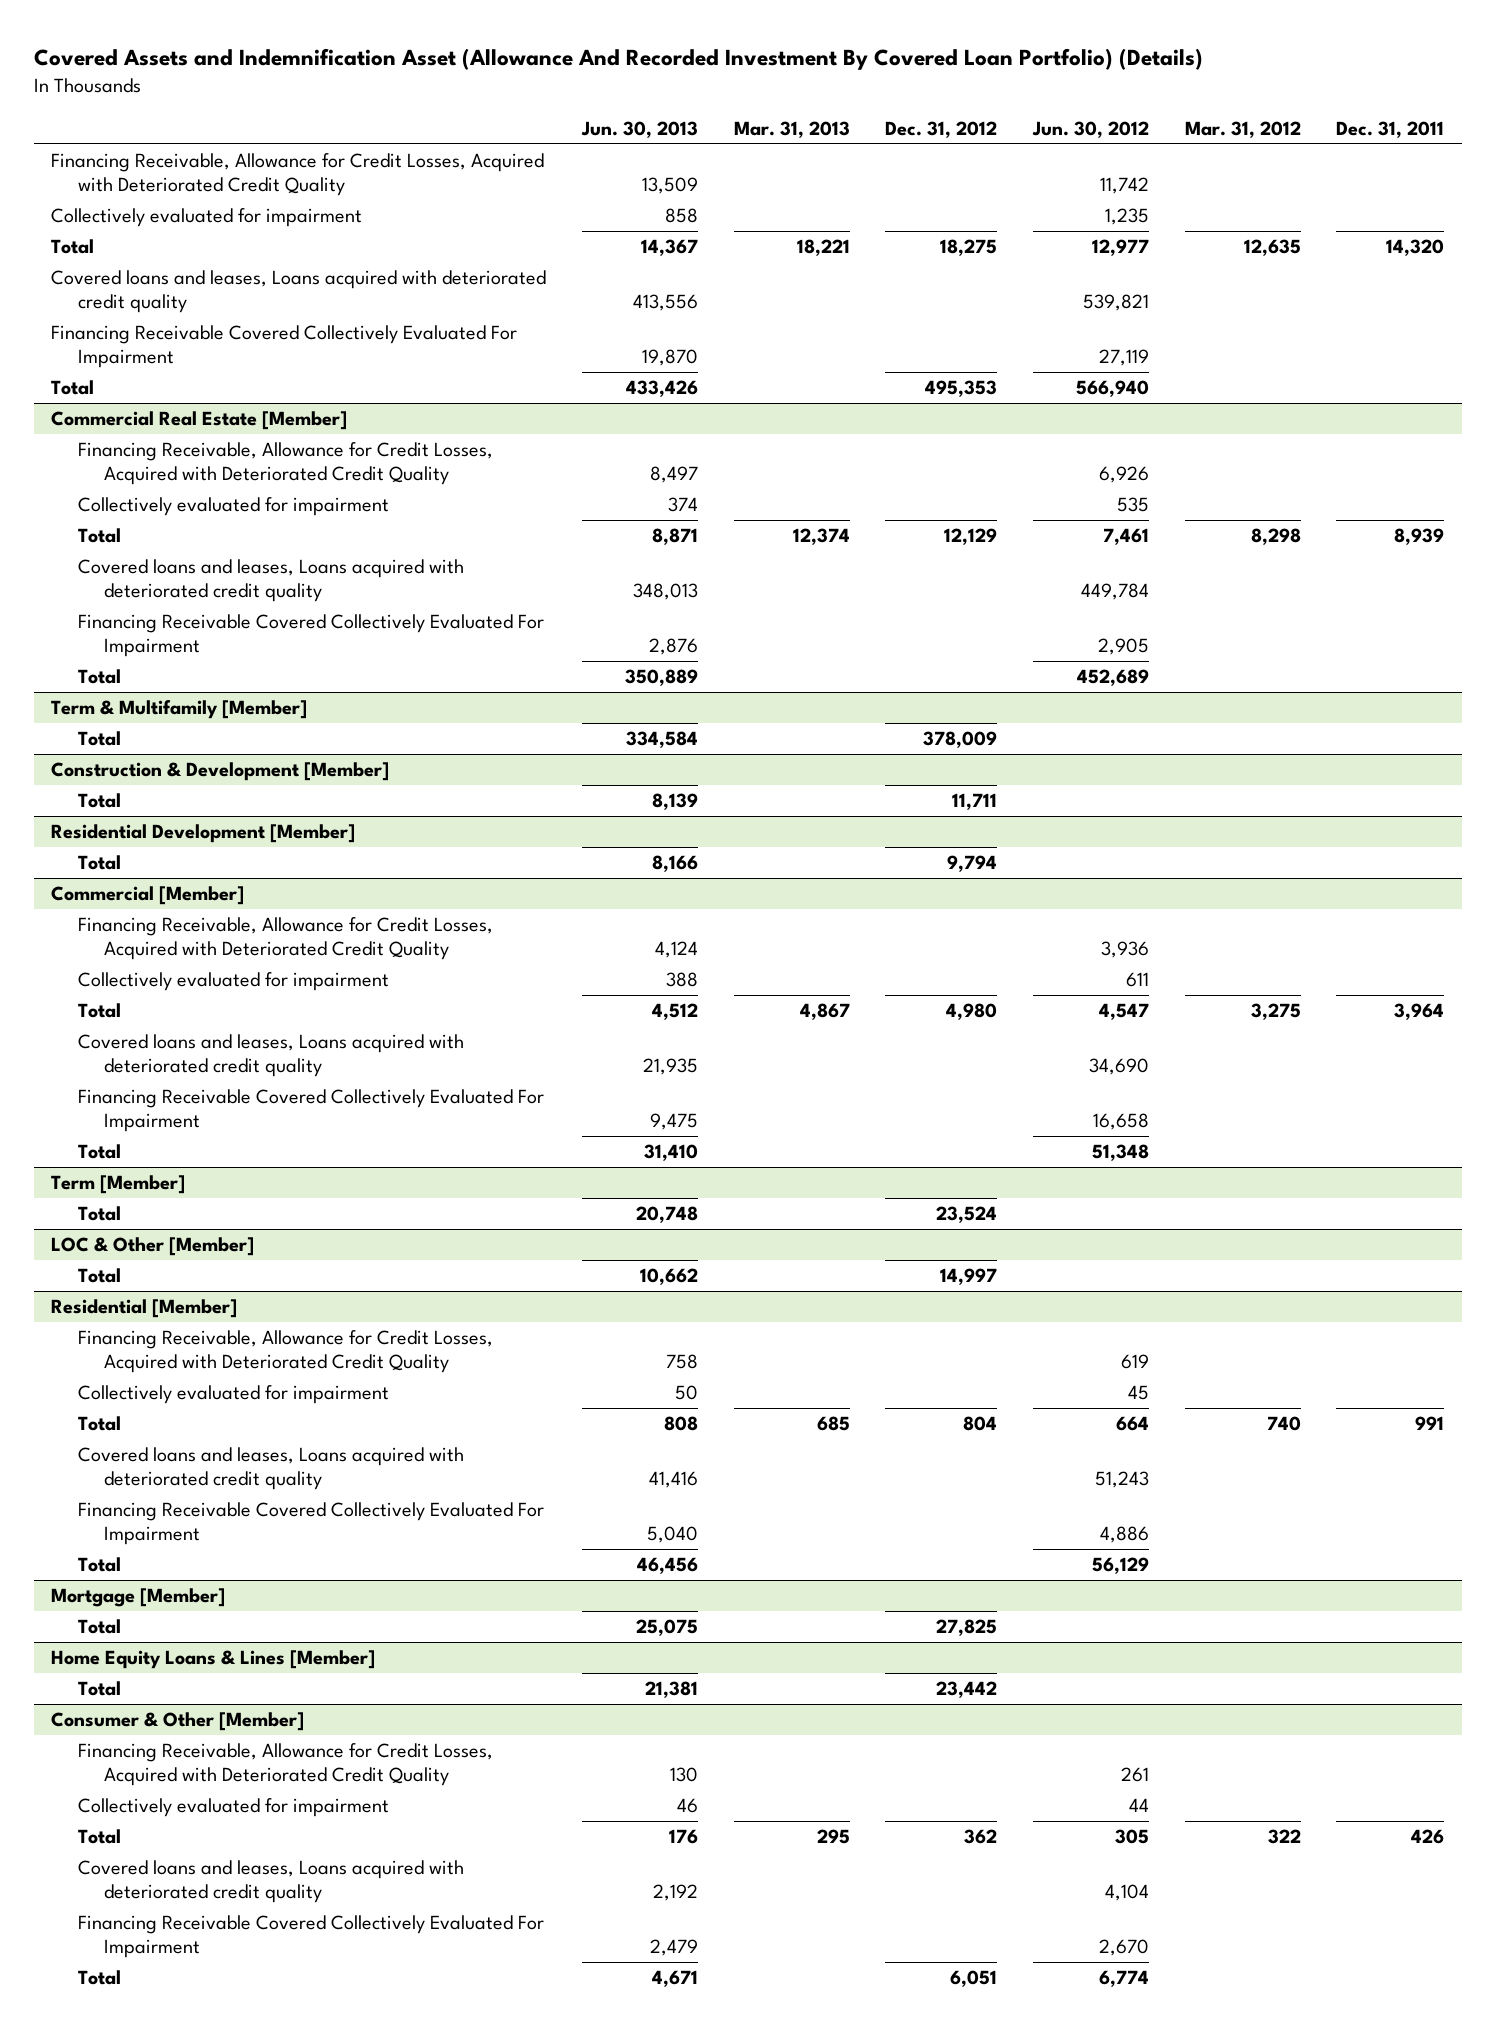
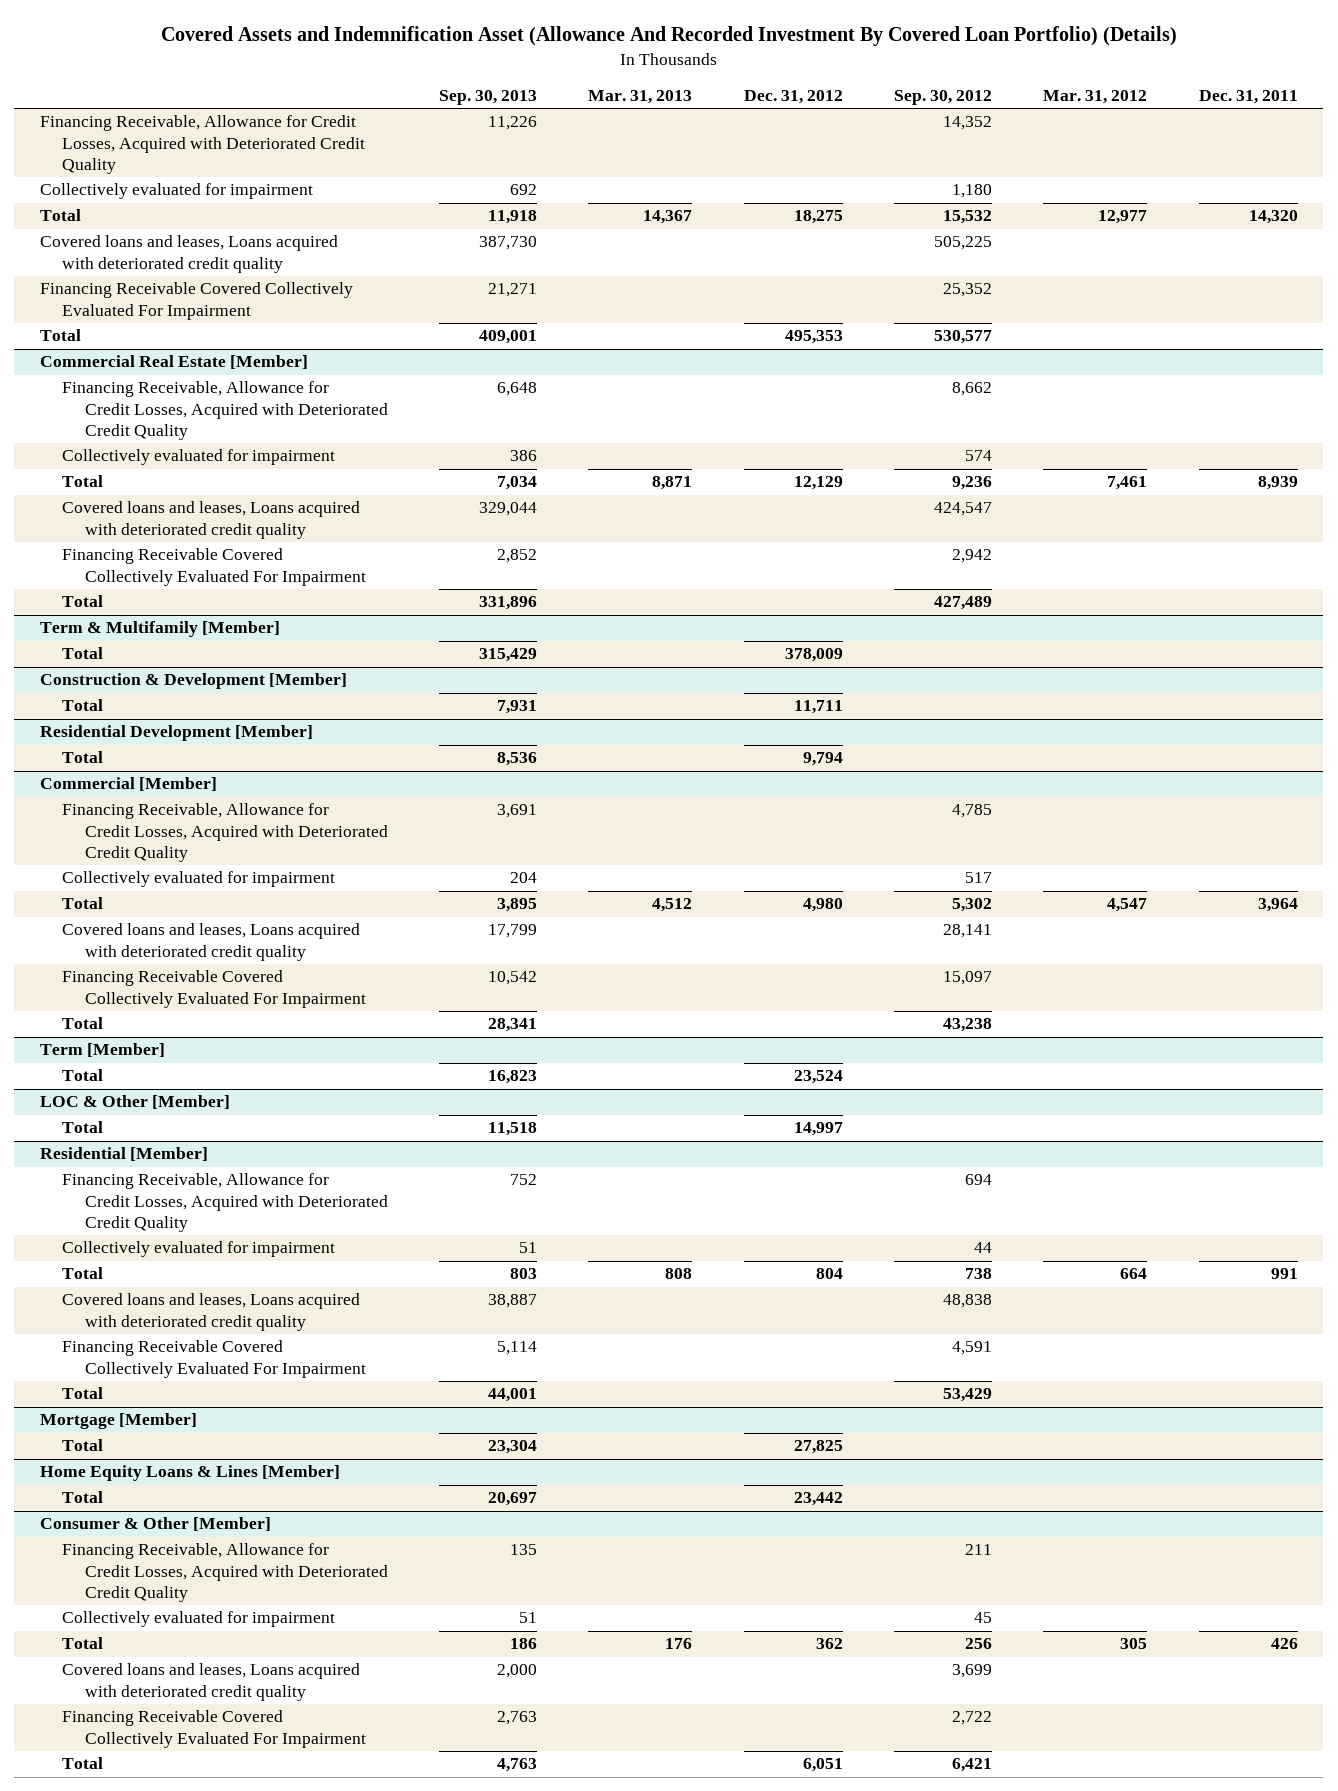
[581,120,699,138] Jun. 30, 2013 -> none
[1032,120,1150,138] Jun. 30, 2012 -> none
none -> [438,89,537,105] Sep. 30, 2013
none -> [894,89,993,105] Sep. 30, 2012
[796,239,850,257] 18,221 -> [643,210,693,225] 14,367
[1243,239,1301,257] 12,635 -> [1098,210,1148,225] 12,977
[792,528,850,546] 12,374 -> [652,476,693,491] 8,871
[1250,528,1301,546] 8,298 -> [1107,476,1148,491] 7,461
[799,1003,850,1021] 4,867 -> [652,898,693,913] 4,512
[1250,1003,1301,1021] 3,275 -> [1107,898,1148,913] 4,547
[816,1416,850,1432] 685 -> [665,1268,693,1280] 808
[1266,1416,1301,1432] 740 -> [1120,1268,1148,1280] 664
[816,1829,850,1845] 295 -> [665,1638,693,1650] 176
[1267,1829,1301,1845] 322 -> [1120,1638,1148,1650] 305

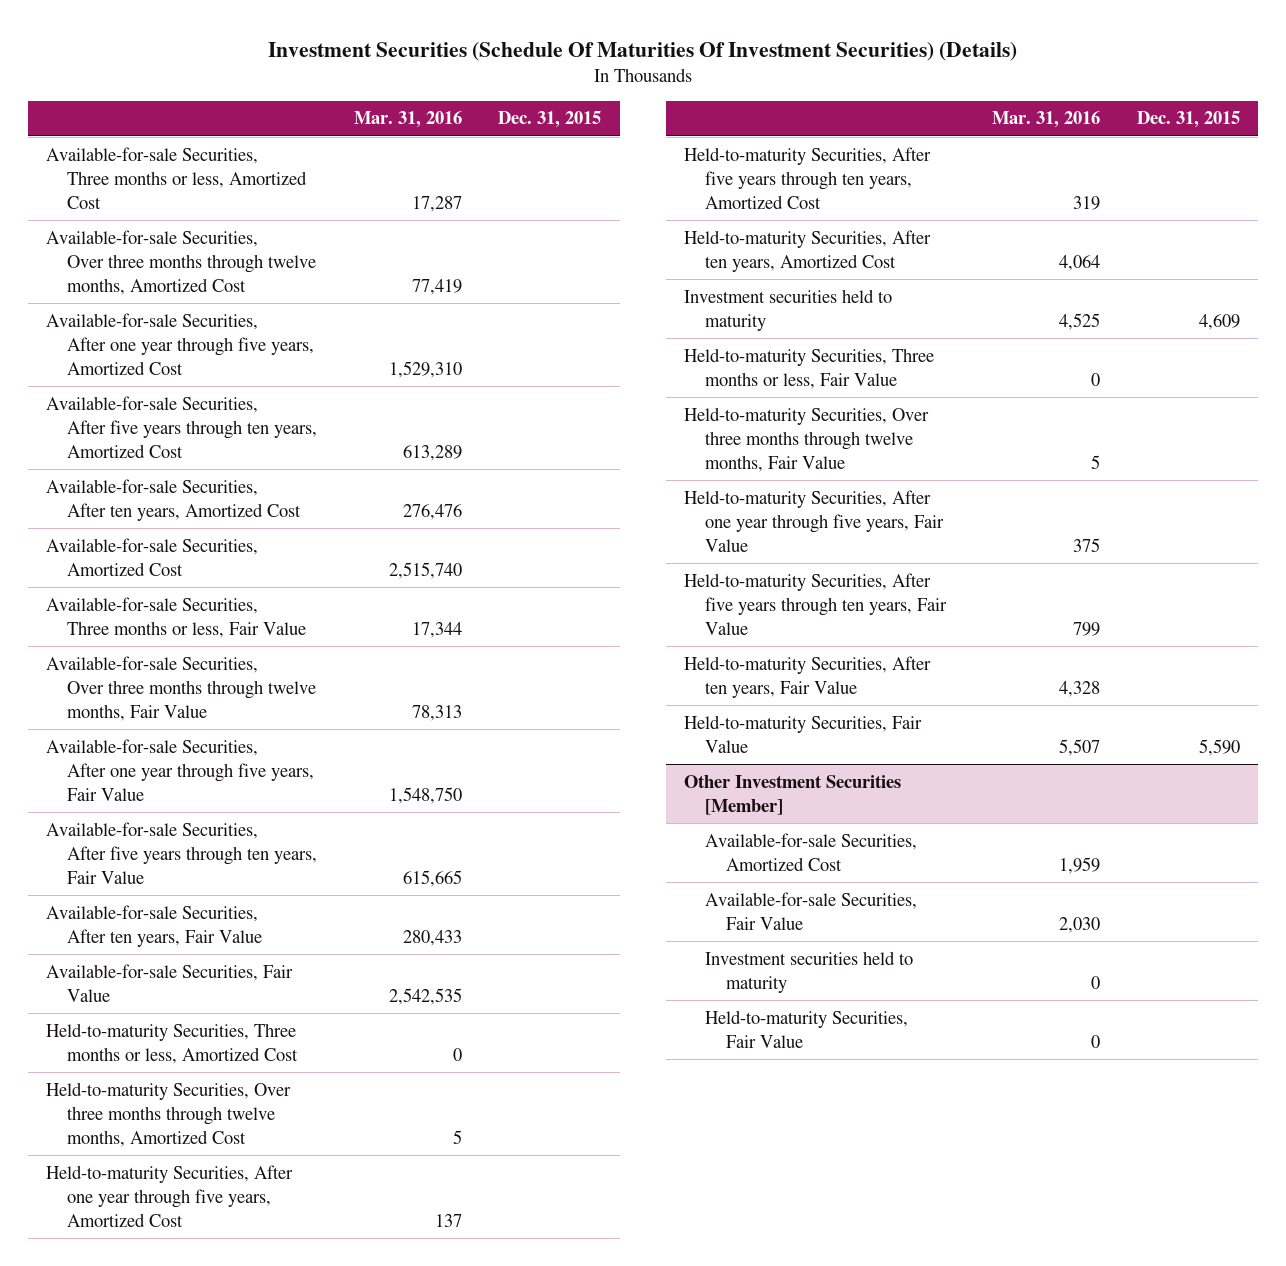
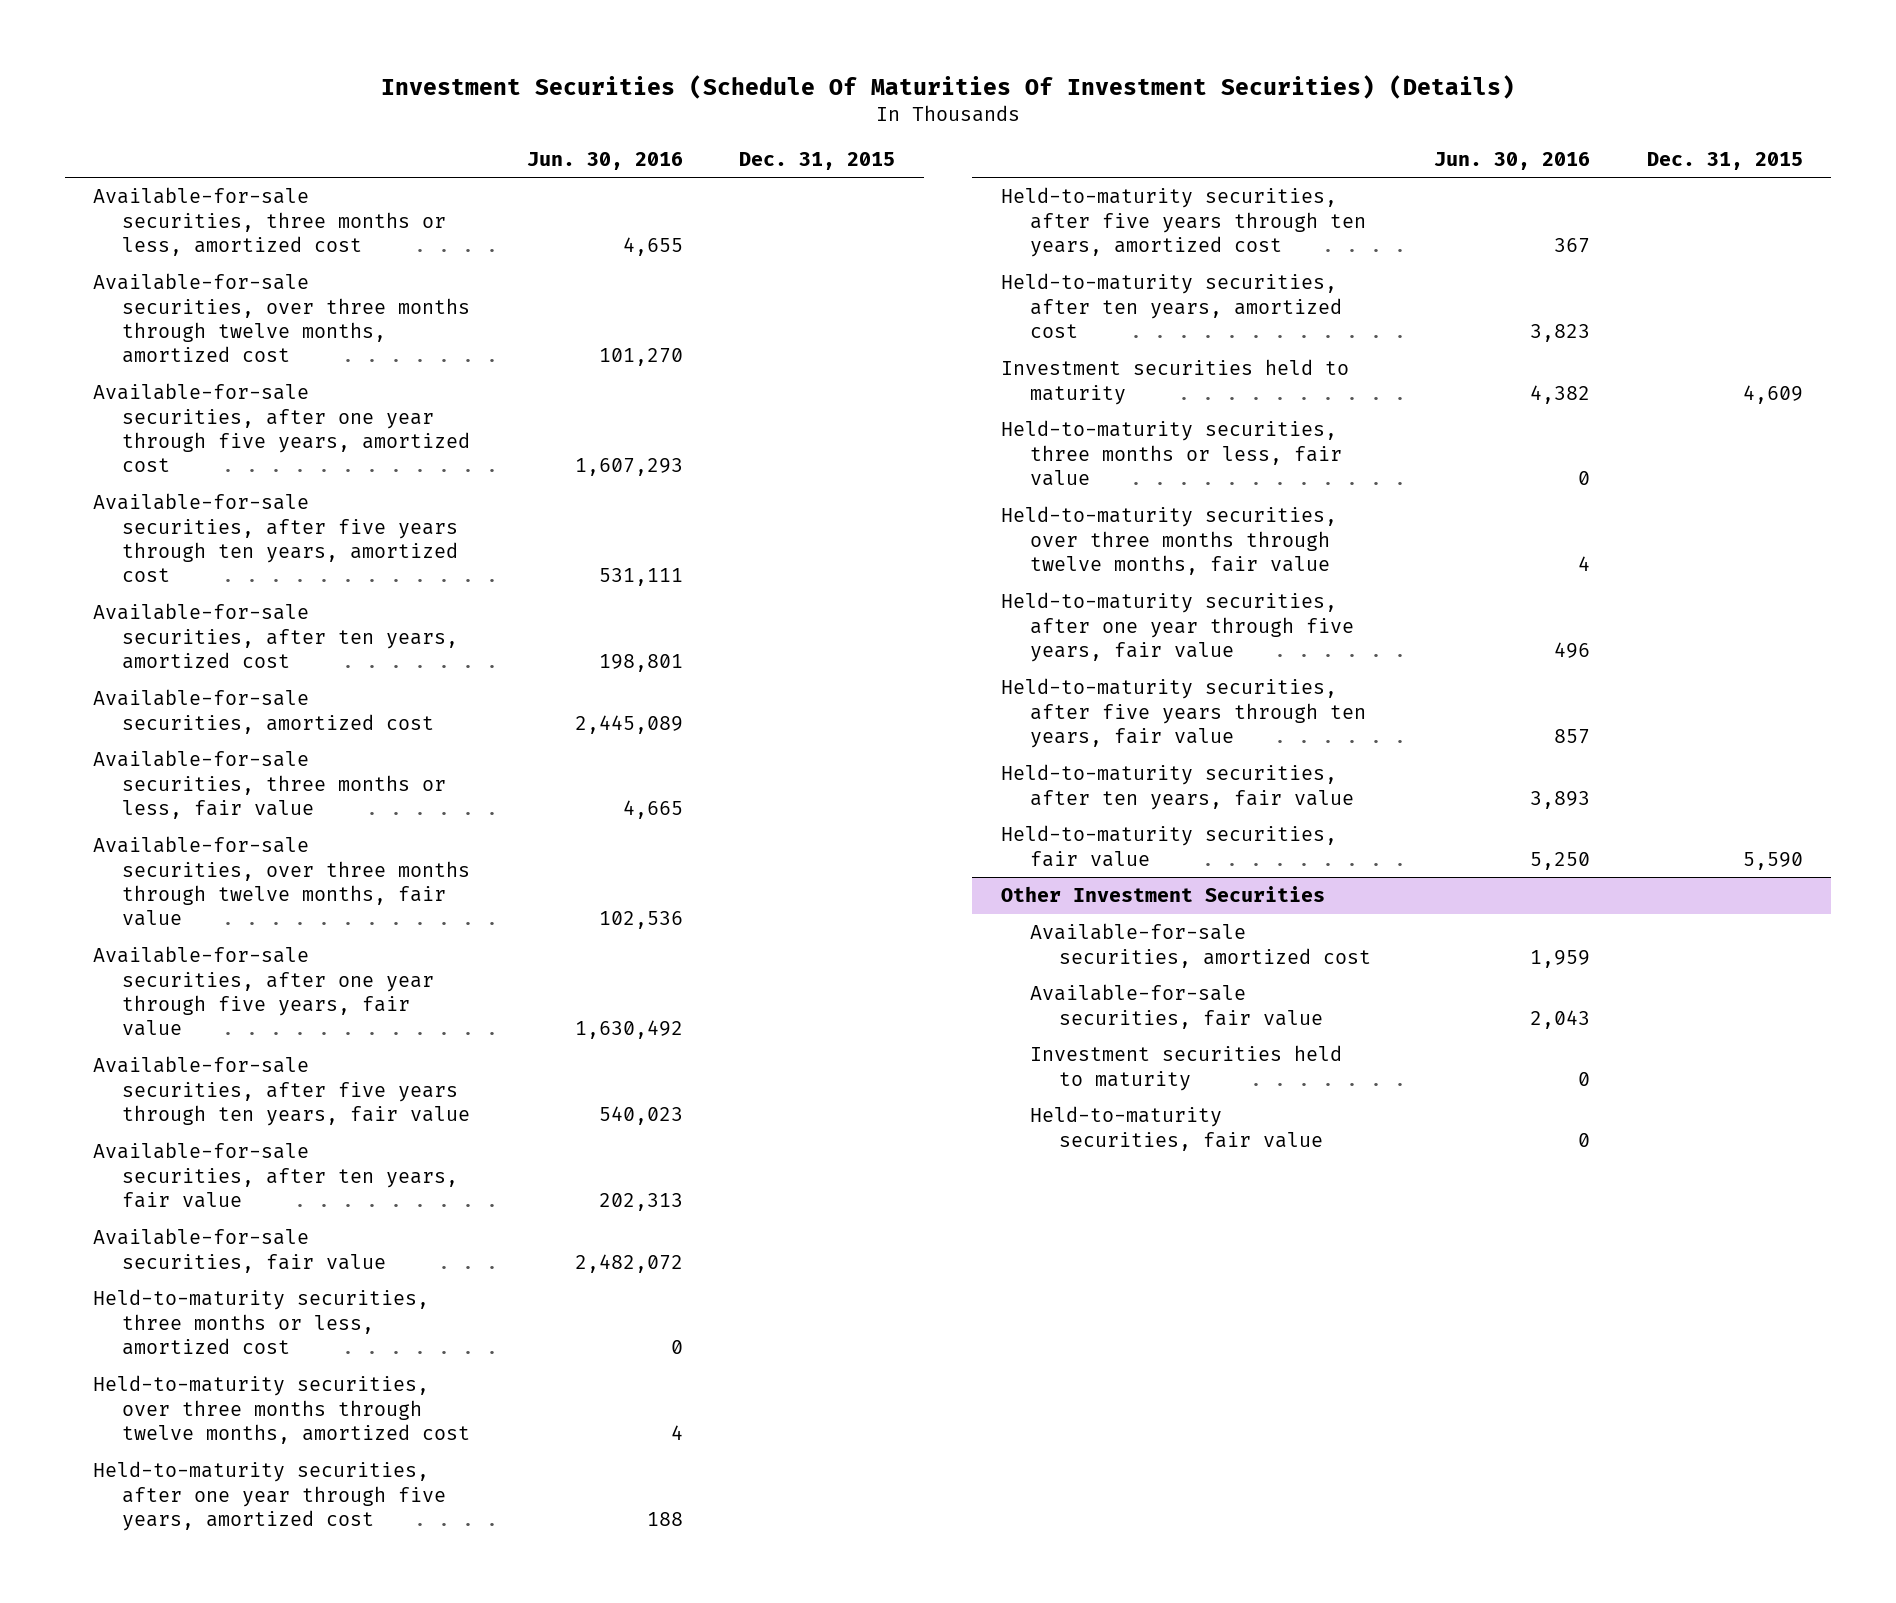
[353,111,462,129] Mar. 31, 2016 -> none
none -> [526,151,683,170] Jun. 30, 2016
[46,146,308,209] Available-for-sale Securities, Three months or less, Amortized Cost -> [92,187,447,256] Available-for-sale securities, three months or less, amortized cost
[46,229,317,295] Available-for-sale Securities, Over three months through twelve months, Amortized Cost -> [92,273,471,364] Available-for-sale securities, over three months through twelve months, amortized cost
[46,312,315,375] Available-for-sale Securities, After one year through five years, Amortized Cost -> [92,383,471,473] Available-for-sale securities, after one year through five years, amortized cost
[46,395,318,458] Available-for-sale Securities, After five years through ten years, Amortized Cost -> [92,493,459,583] Available-for-sale securities, after five years through ten years, amortized cost
[46,478,302,521] Available-for-sale Securities, After ten years, Amortized Cost -> [92,603,459,669] Available-for-sale securities, after ten years, amortized cost
[46,537,259,576] Available-for-sale Securities, Amortized Cost -> [92,689,435,734] Available-for-sale securities, amortized cost
[46,596,307,638] Available-for-sale Securities, Three months or less, Fair Value -> [92,750,447,819] Available-for-sale securities, three months or less, fair value
[46,655,317,721] Available-for-sale Securities, Over three months through twelve months, Fair Value -> [92,836,471,927] Available-for-sale securities, over three months through twelve months, fair value
[46,738,315,801] Available-for-sale Securities, After one year through five years, Fair Value -> [92,946,435,1037] Available-for-sale securities, after one year through five years, fair value
[46,821,318,884] Available-for-sale Securities, After five years through ten years, Fair Value -> [92,1056,471,1126] Available-for-sale securities, after five years through ten years, fair value
[46,904,263,947] Available-for-sale Securities, After ten years, Fair Value -> [92,1142,459,1208] Available-for-sale securities, after ten years, fair value
[46,963,294,1002] Available-for-sale Securities, Fair Value -> [92,1228,387,1273] Available-for-sale securities, fair value
[46,1022,299,1064] Held-to-maturity Securities, Three months or less, Amortized Cost -> [92,1289,429,1355] Held-to-maturity securities, three months or less, amortized cost
[46,1081,292,1147] Held-to-maturity Securities, Over three months through twelve months, Amortized Cost -> [92,1375,471,1444] Held-to-maturity securities, over three months through twelve months, amortized cost
[46,1164,294,1227] Held-to-maturity Securities, After one year through five years, Amortized Cost -> [92,1461,447,1531] Held-to-maturity securities, after one year through five years, amortized cost
[684,146,932,209] Held-to-maturity Securities, After five years through ten years, Amortized Cost -> [1000,187,1366,257] Held-to-maturity securities, after five years through ten years, amortized cost
[684,229,932,272] Held-to-maturity Securities, After ten years, Amortized Cost -> [1000,273,1342,338] Held-to-maturity securities, after ten years, amortized cost
[684,347,935,389] Held-to-maturity Securities, Three months or less, Fair Value -> [1000,420,1342,486] Held-to-maturity securities, three months or less, fair value
[684,406,930,472] Held-to-maturity Securities, Over three months through twelve months, Fair Value -> [1000,506,1337,575] Held-to-maturity securities, over three months through twelve months, fair value
[684,489,945,552] Held-to-maturity Securities, After one year through five years, Fair Value -> [1000,592,1354,662] Held-to-maturity securities, after one year through five years, fair value
[684,572,948,635] Held-to-maturity Securities, After five years through ten years, Fair Value -> [1000,678,1366,748] Held-to-maturity securities, after five years through ten years, fair value
[684,655,932,698] Held-to-maturity Securities, After ten years, Fair Value -> [1000,764,1354,810] Held-to-maturity securities, after ten years, fair value
[684,714,923,753] Held-to-maturity Securities, Fair Value -> [1000,825,1337,867] Held-to-maturity securities, fair value
[684,774,902,815] Other Investment Securities [Member] -> [1000,886,1325,903] Other Investment Securities
[705,832,918,871] Available-for-sale Securities, Amortized Cost -> [1029,923,1372,968] Available-for-sale securities, amortized cost
[705,891,918,930] Available-for-sale Securities, Fair Value -> [1029,984,1324,1029] Available-for-sale securities, fair value
[705,1009,909,1048] Held-to-maturity Securities, Fair Value -> [1029,1106,1324,1151] Held-to-maturity securities, fair value

